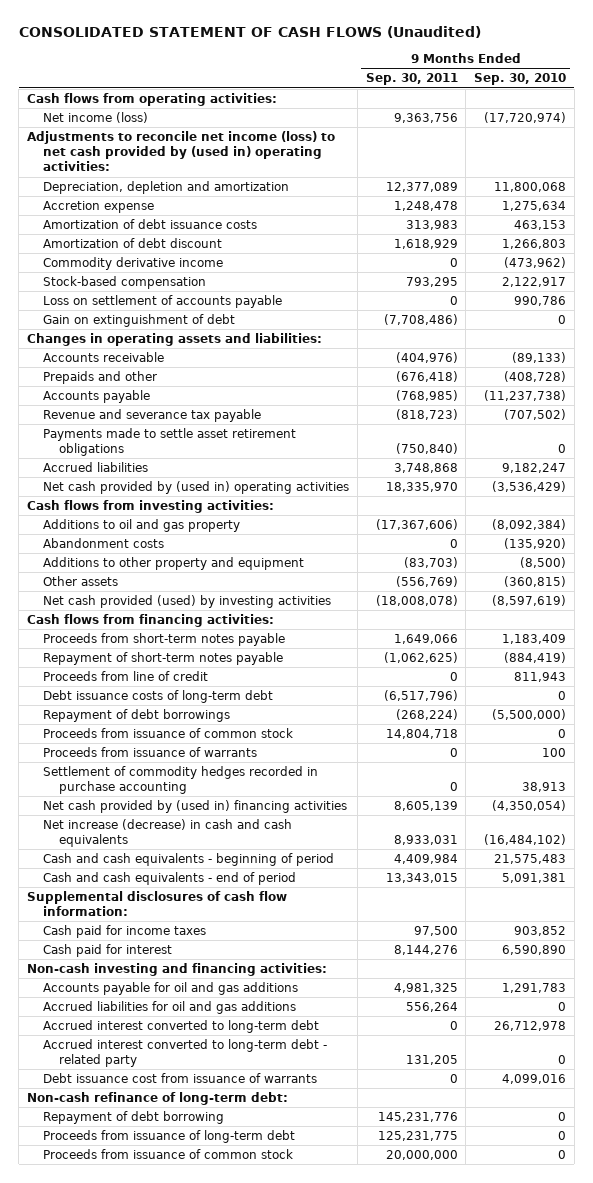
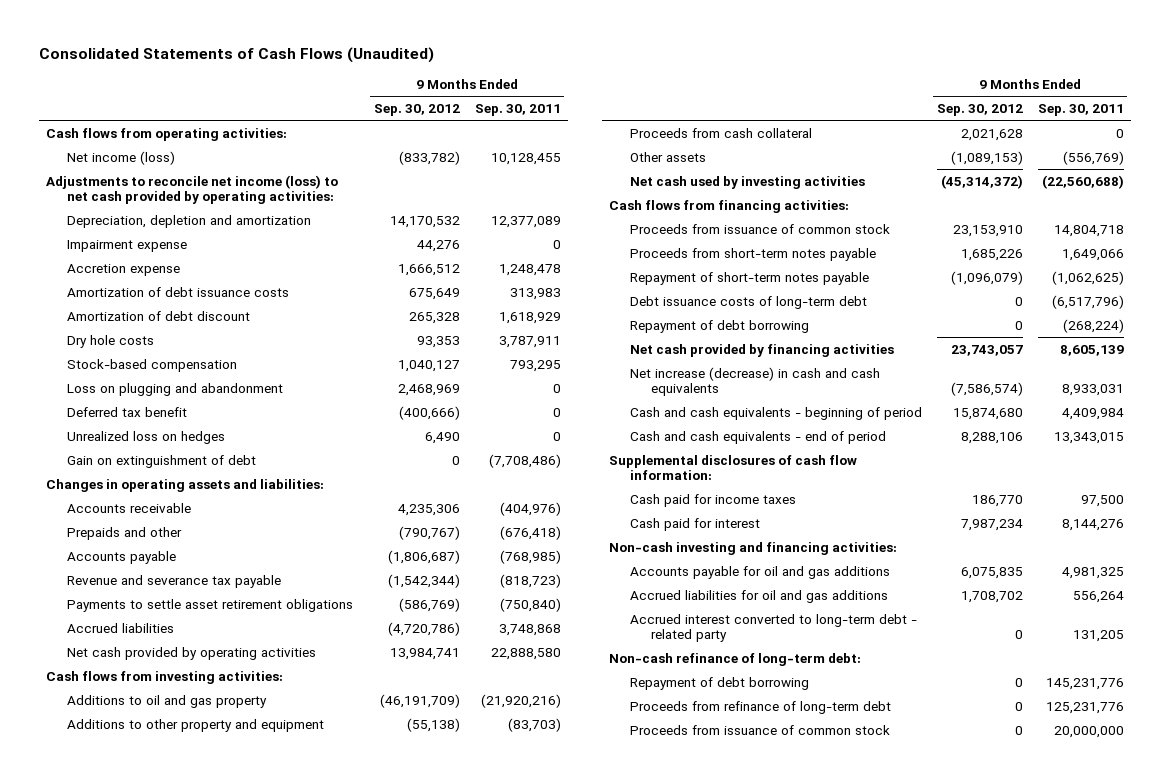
[18,26,481,39] CONSOLIDATED STATEMENT OF CASH FLOWS (Unaudited) -> [38,47,434,64] Consolidated Statements of Cash Flows (Unaudited)
[474,73,567,86] Sep. 30, 2010 -> none
none -> [373,103,460,116] Sep. 30, 2012
[393,112,458,123] 9,363,756 -> [490,152,561,165] 10,128,455
[27,130,336,172] Adjustments to reconcile net income (loss) to net cash provided by (used in) operating activities: -> [46,174,339,204] Adjustments to reconcile net income (loss) to net cash provided by operating activities:
none -> [67,239,188,252] Impairment expense
[42,256,223,270] Commodity derivative income -> none
none -> [67,334,155,348] Dry hole costs
[42,294,282,308] Loss on settlement of accounts payable -> none
none -> [67,382,284,396] Loss on plugging and abandonment
none -> [67,406,188,417] Deferred tax benefit
none -> [67,430,226,444] Unrealized loss on hedges
[42,427,296,457] Payments made to settle asset retirement obligations -> [67,598,354,612] Payments to settle asset retirement obligations
[42,480,349,494] Net cash provided by (used in) operating activities -> [67,646,317,660] Net cash provided by operating activities
[385,481,458,492] 18,335,970 -> [490,647,561,660] 22,888,580
[42,537,164,548] Abandonment costs -> none
[375,518,458,530] (17,367,606) -> [480,693,561,708] (21,920,216)
none -> [630,127,813,138] Proceeds from cash collateral
[42,594,331,608] Net cash provided (used) by investing activities -> [630,175,866,189] Net cash used by investing activities
[375,594,458,606] (18,008,078) -> [1041,174,1124,189] (22,560,688)
[42,727,293,738] Proceeds from issuance of common stock -> [630,223,891,234] Proceeds from issuance of common stock
[42,670,208,681] Proceeds from line of credit -> none
[42,746,257,757] Proceeds from issuance of warrants -> none
[42,765,318,795] Settlement of commodity hedges recorded in purchase accounting -> none
[42,708,230,722] Repayment of debt borrowings -> [630,319,810,333] Repayment of debt borrowing
[42,799,347,813] Net cash provided by (used in) financing activities -> [630,343,895,357] Net cash provided by financing activities
[42,1019,319,1033] Accrued interest converted to long-term debt -> none
[42,1072,317,1083] Debt issuance cost from issuance of warrants -> none
[42,1129,295,1143] Proceeds from issuance of long-term debt -> [630,700,892,714] Proceeds from refinance of long-term debt
[377,1130,458,1141] 125,231,775 -> [1045,701,1124,714] 125,231,776

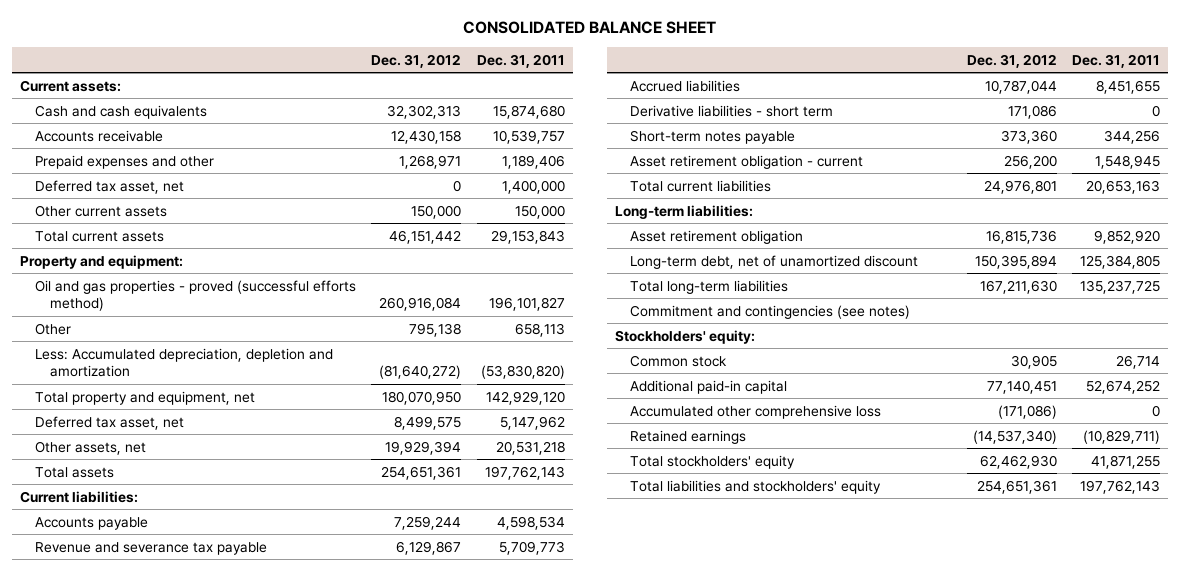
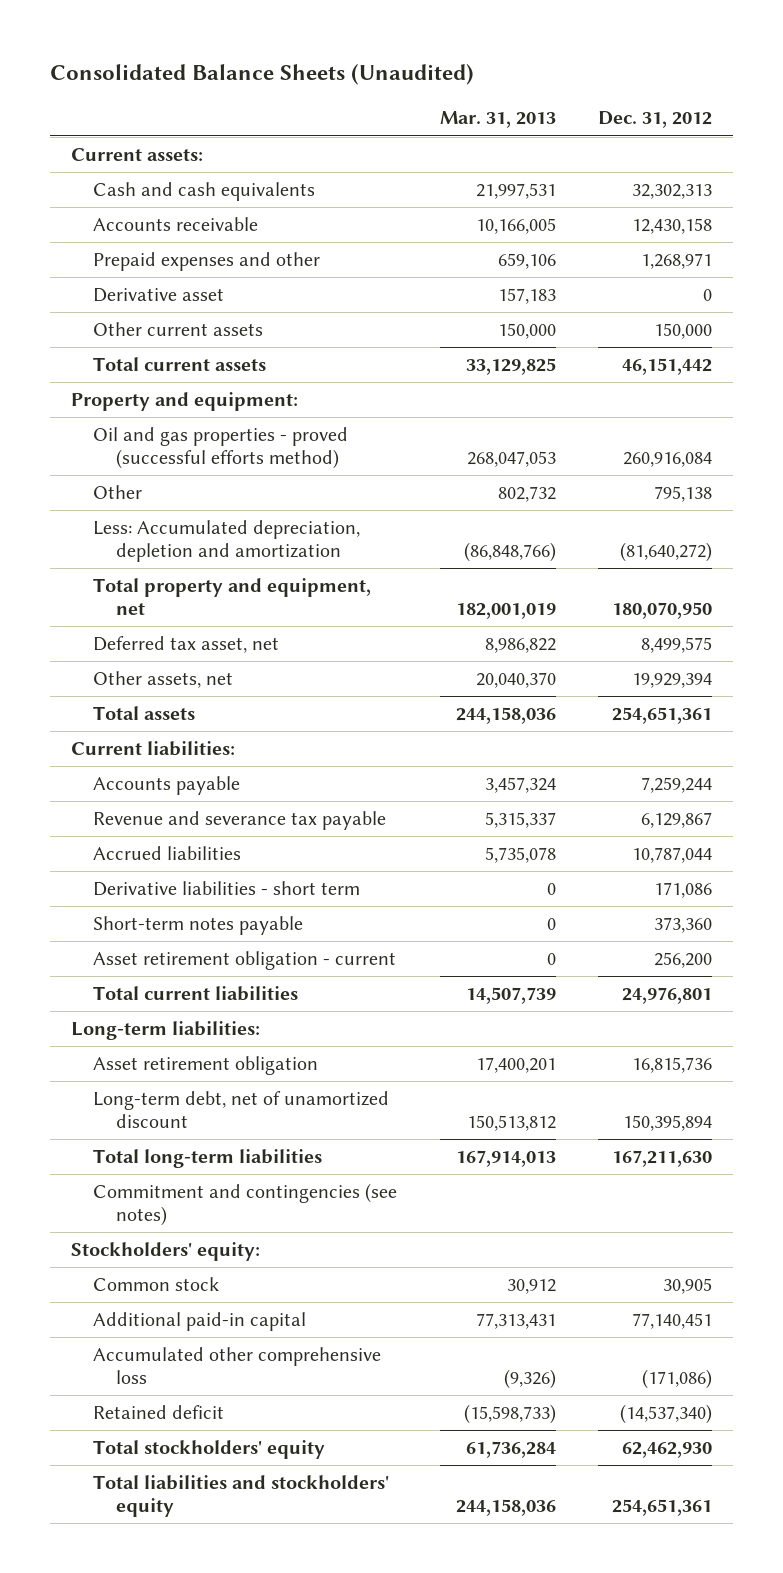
[462,21,716,35] CONSOLIDATED BALANCE SHEET -> [49,64,474,86] Consolidated Balance Sheets (Unaudited)
[477,53,566,68] Dec. 31, 2011 -> none
none -> [439,111,556,129] Mar. 31, 2013
[34,179,184,194] Deferred tax asset, net -> none
none -> [93,288,225,303] Derivative asset
[630,429,747,444] Retained earnings -> [93,1405,225,1420] Retained deficit

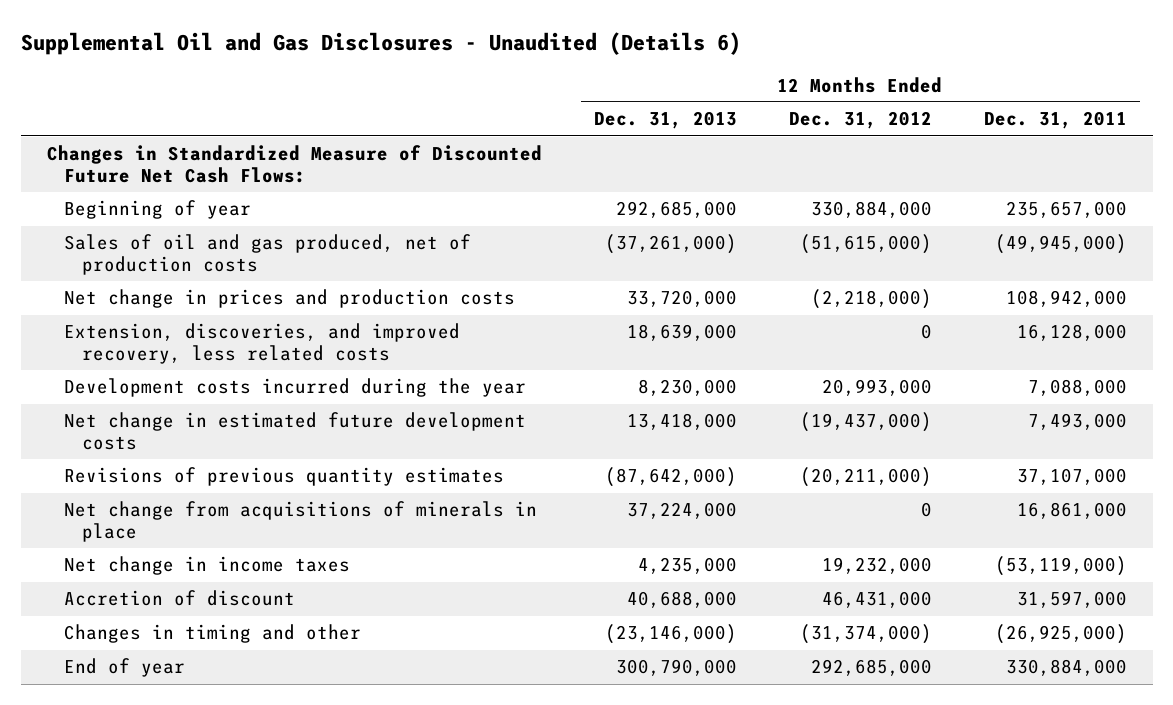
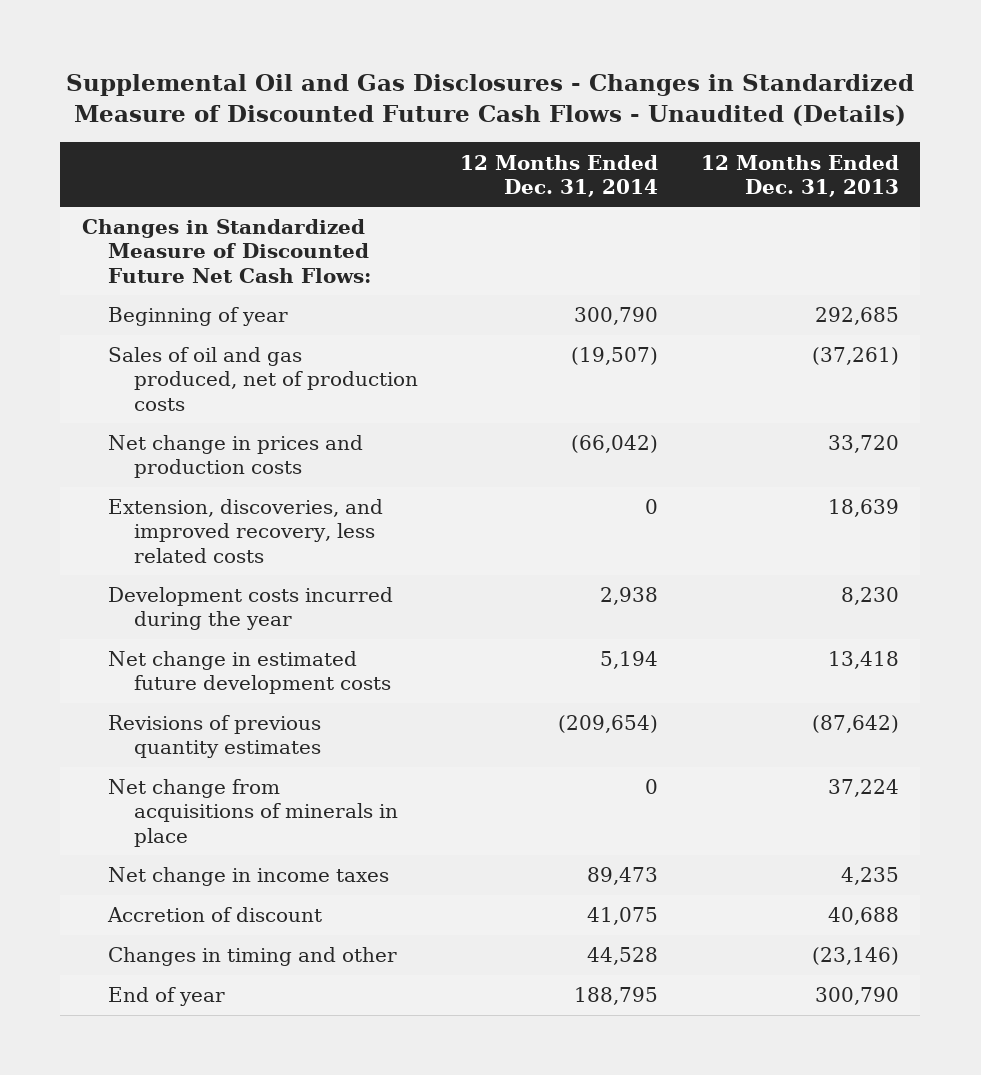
[20,31,741,55] Supplemental Oil and Gas Disclosures - Unaudited (Details 6) -> [66,74,915,127] Supplemental Oil and Gas Disclosures - Changes in Standardized Measure of Discounted Future Cash Flows - Unaudited (Details)
[788,111,932,130] Dec. 31, 2012 -> none
[983,111,1127,130] Dec. 31, 2011 -> none
none -> [460,154,659,197] 12 Months Ended Dec. 31, 2014
[615,201,737,219] 292,685,000 -> [814,307,899,326] 292,685
[604,234,737,255] (37,261,000) -> [811,347,899,366] (37,261)
[626,290,737,308] 33,720,000 -> [827,435,899,454] 33,720
[626,324,737,342] 18,639,000 -> [827,499,899,518] 18,639
[637,379,737,397] 8,230,000 -> [840,587,899,606] 8,230
[626,413,737,431] 13,418,000 -> [827,651,899,670] 13,418
[604,467,737,488] (87,642,000) -> [811,715,899,734] (87,642)
[626,502,737,520] 37,224,000 -> [827,779,899,798] 37,224
[637,557,737,575] 4,235,000 -> [840,867,899,886] 4,235
[626,591,737,609] 40,688,000 -> [827,907,899,926] 40,688
[604,624,737,645] (23,146,000) -> [811,947,899,966] (23,146)
[615,659,737,677] 300,790,000 -> [814,987,899,1006] 300,790

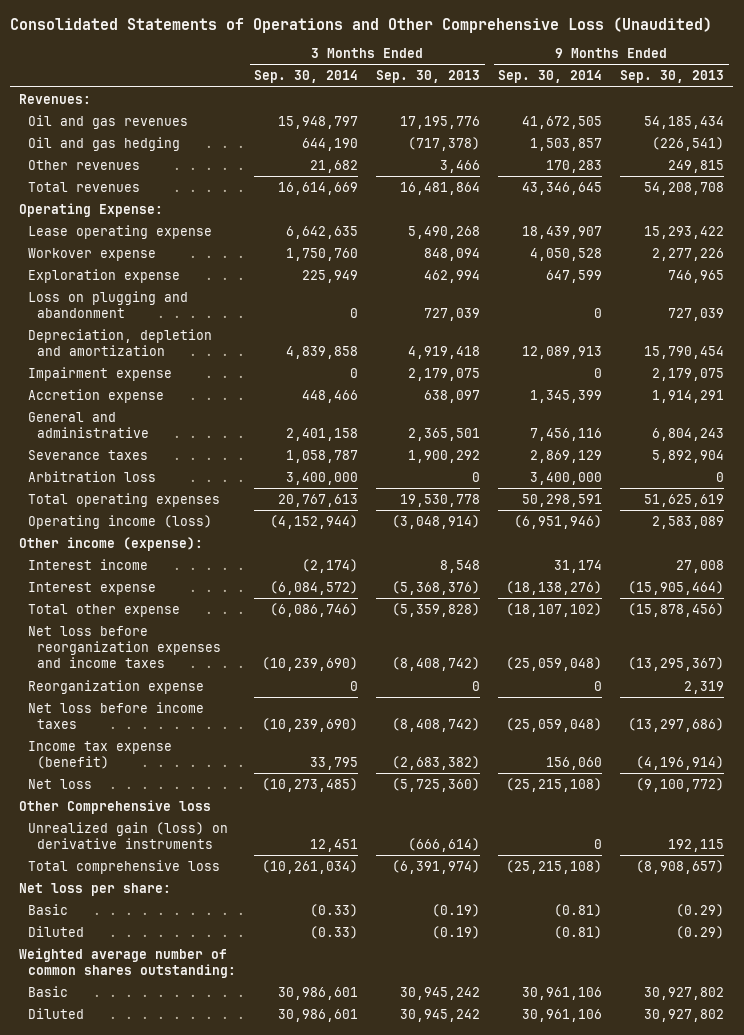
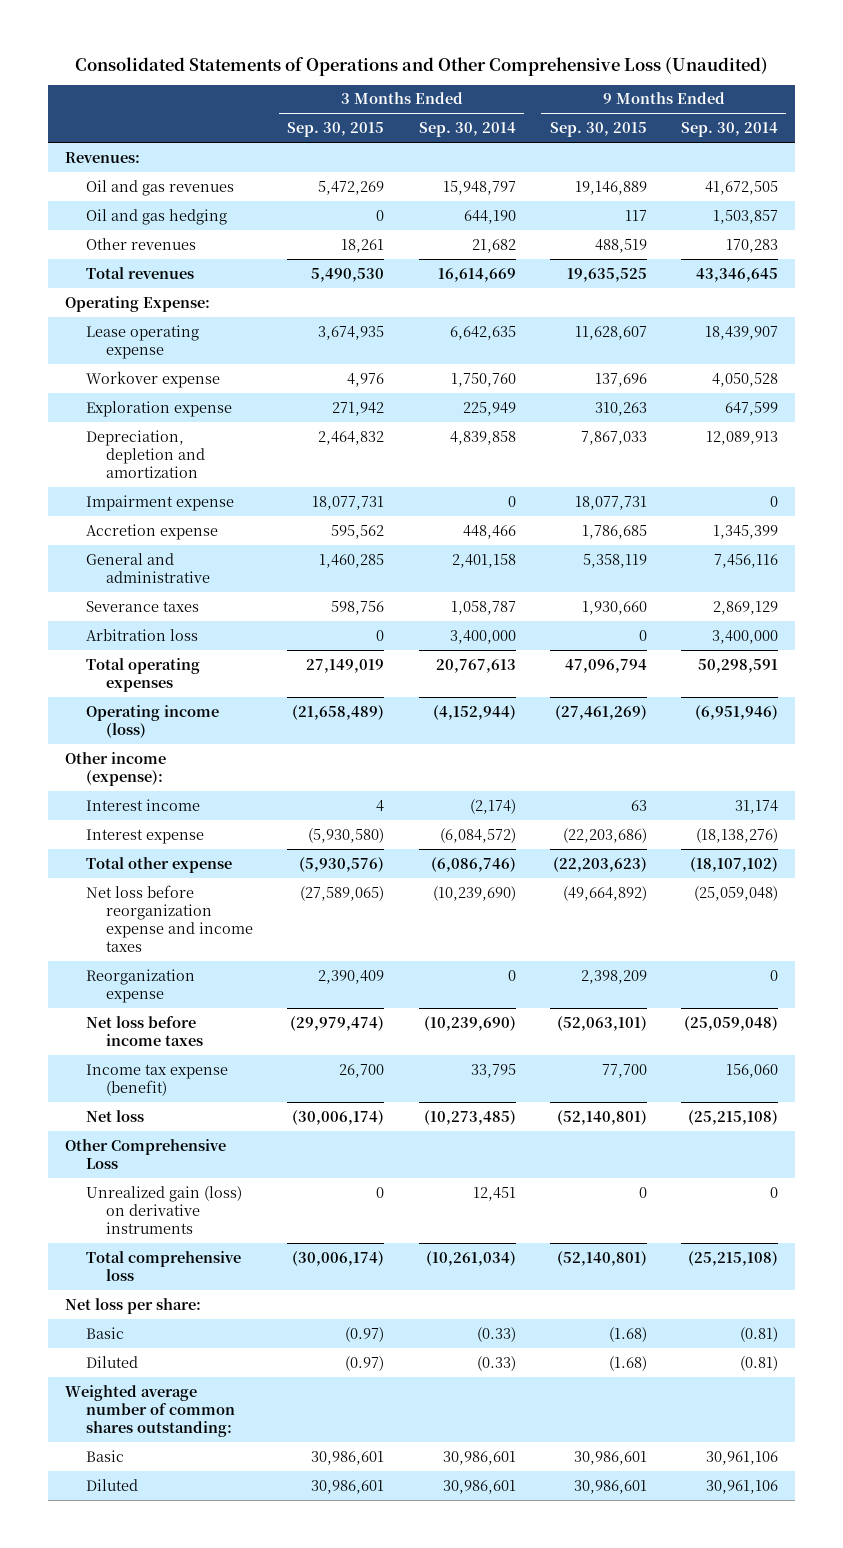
[376,70,481,84] Sep. 30, 2013 -> none
[620,70,725,84] Sep. 30, 2013 -> none
none -> [287,122,385,138] Sep. 30, 2015
none -> [549,122,647,138] Sep. 30, 2015
[28,290,189,318] Loss on plugging and abandonment -> none
[28,625,222,669] Net loss before reorganization expenses and income taxes -> [85,884,254,952] Net loss before reorganization expense and income taxes
[19,799,212,814] Other Comprehensive loss -> [65,1138,227,1169] Other Comprehensive Loss

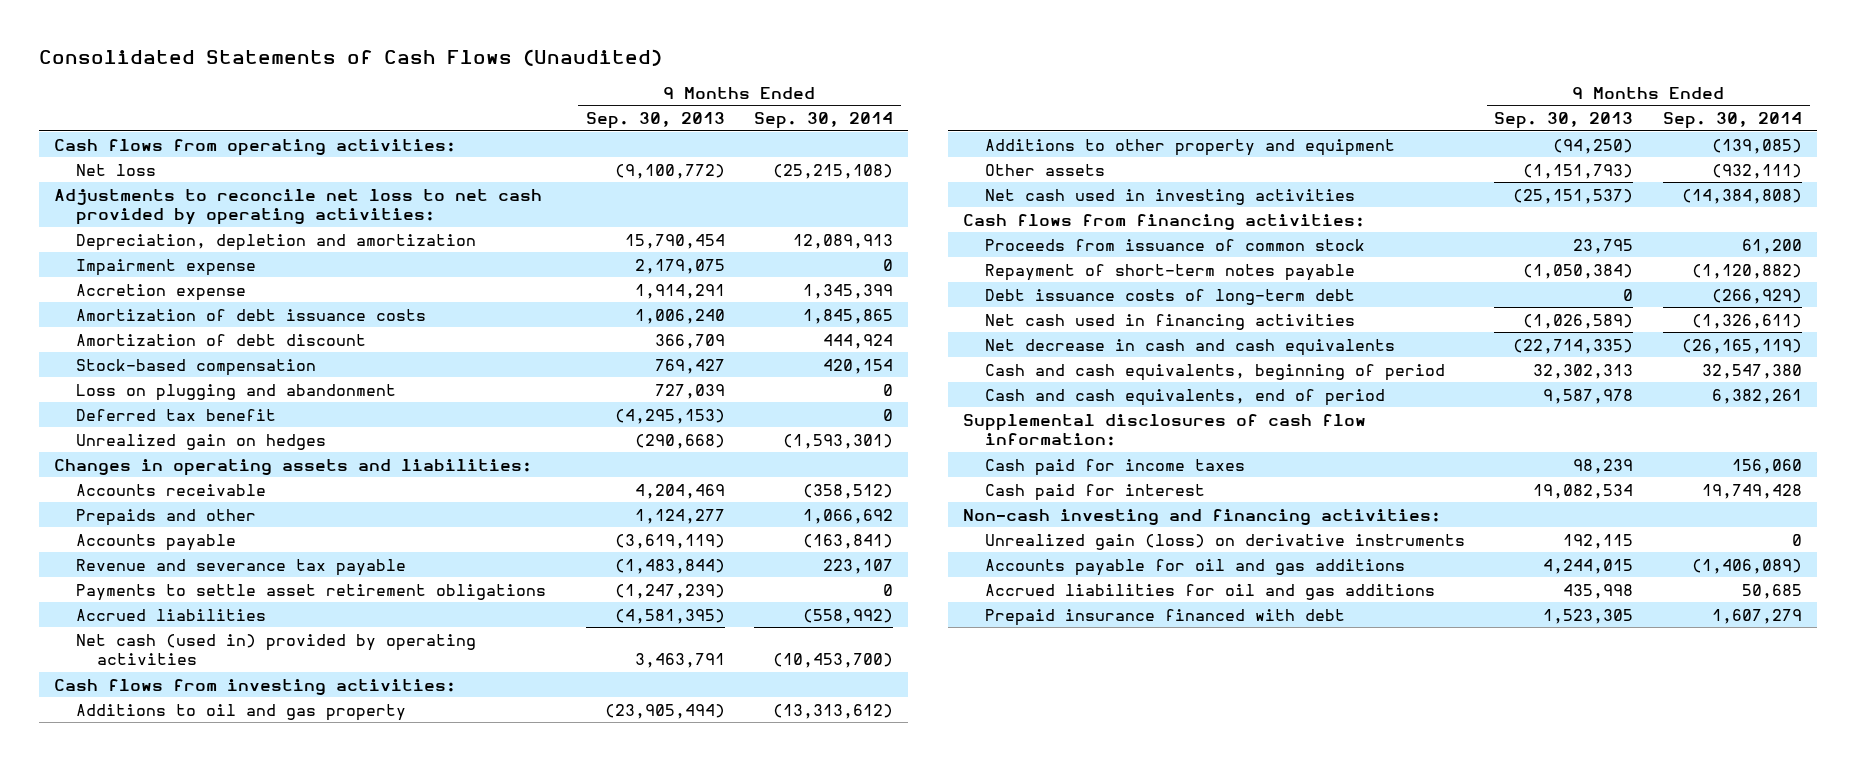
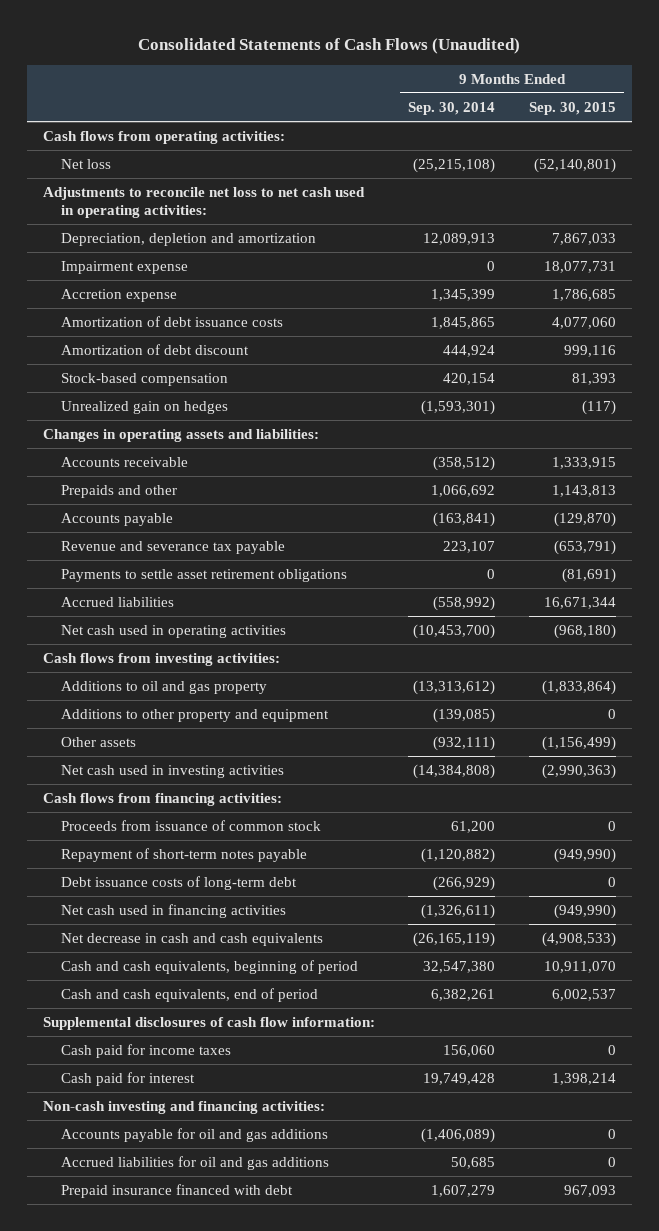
[585,112,725,130] Sep. 30, 2013 -> none
none -> [528,101,616,115] Sep. 30, 2015
[54,188,543,226] Adjustments to reconcile net loss to net cash provided by operating activities: -> [43,186,366,219] Adjustments to reconcile net loss to net cash used in operating activities:
[75,383,396,401] Loss on plugging and abandonment -> none
[75,408,276,421] Deferred tax benefit -> none
[75,633,476,666] Net cash (used in) provided by operating activities -> [60,624,286,638] Net cash used in operating activities
[984,533,1465,550] Unrealized gain (loss) on derivative instruments -> none

